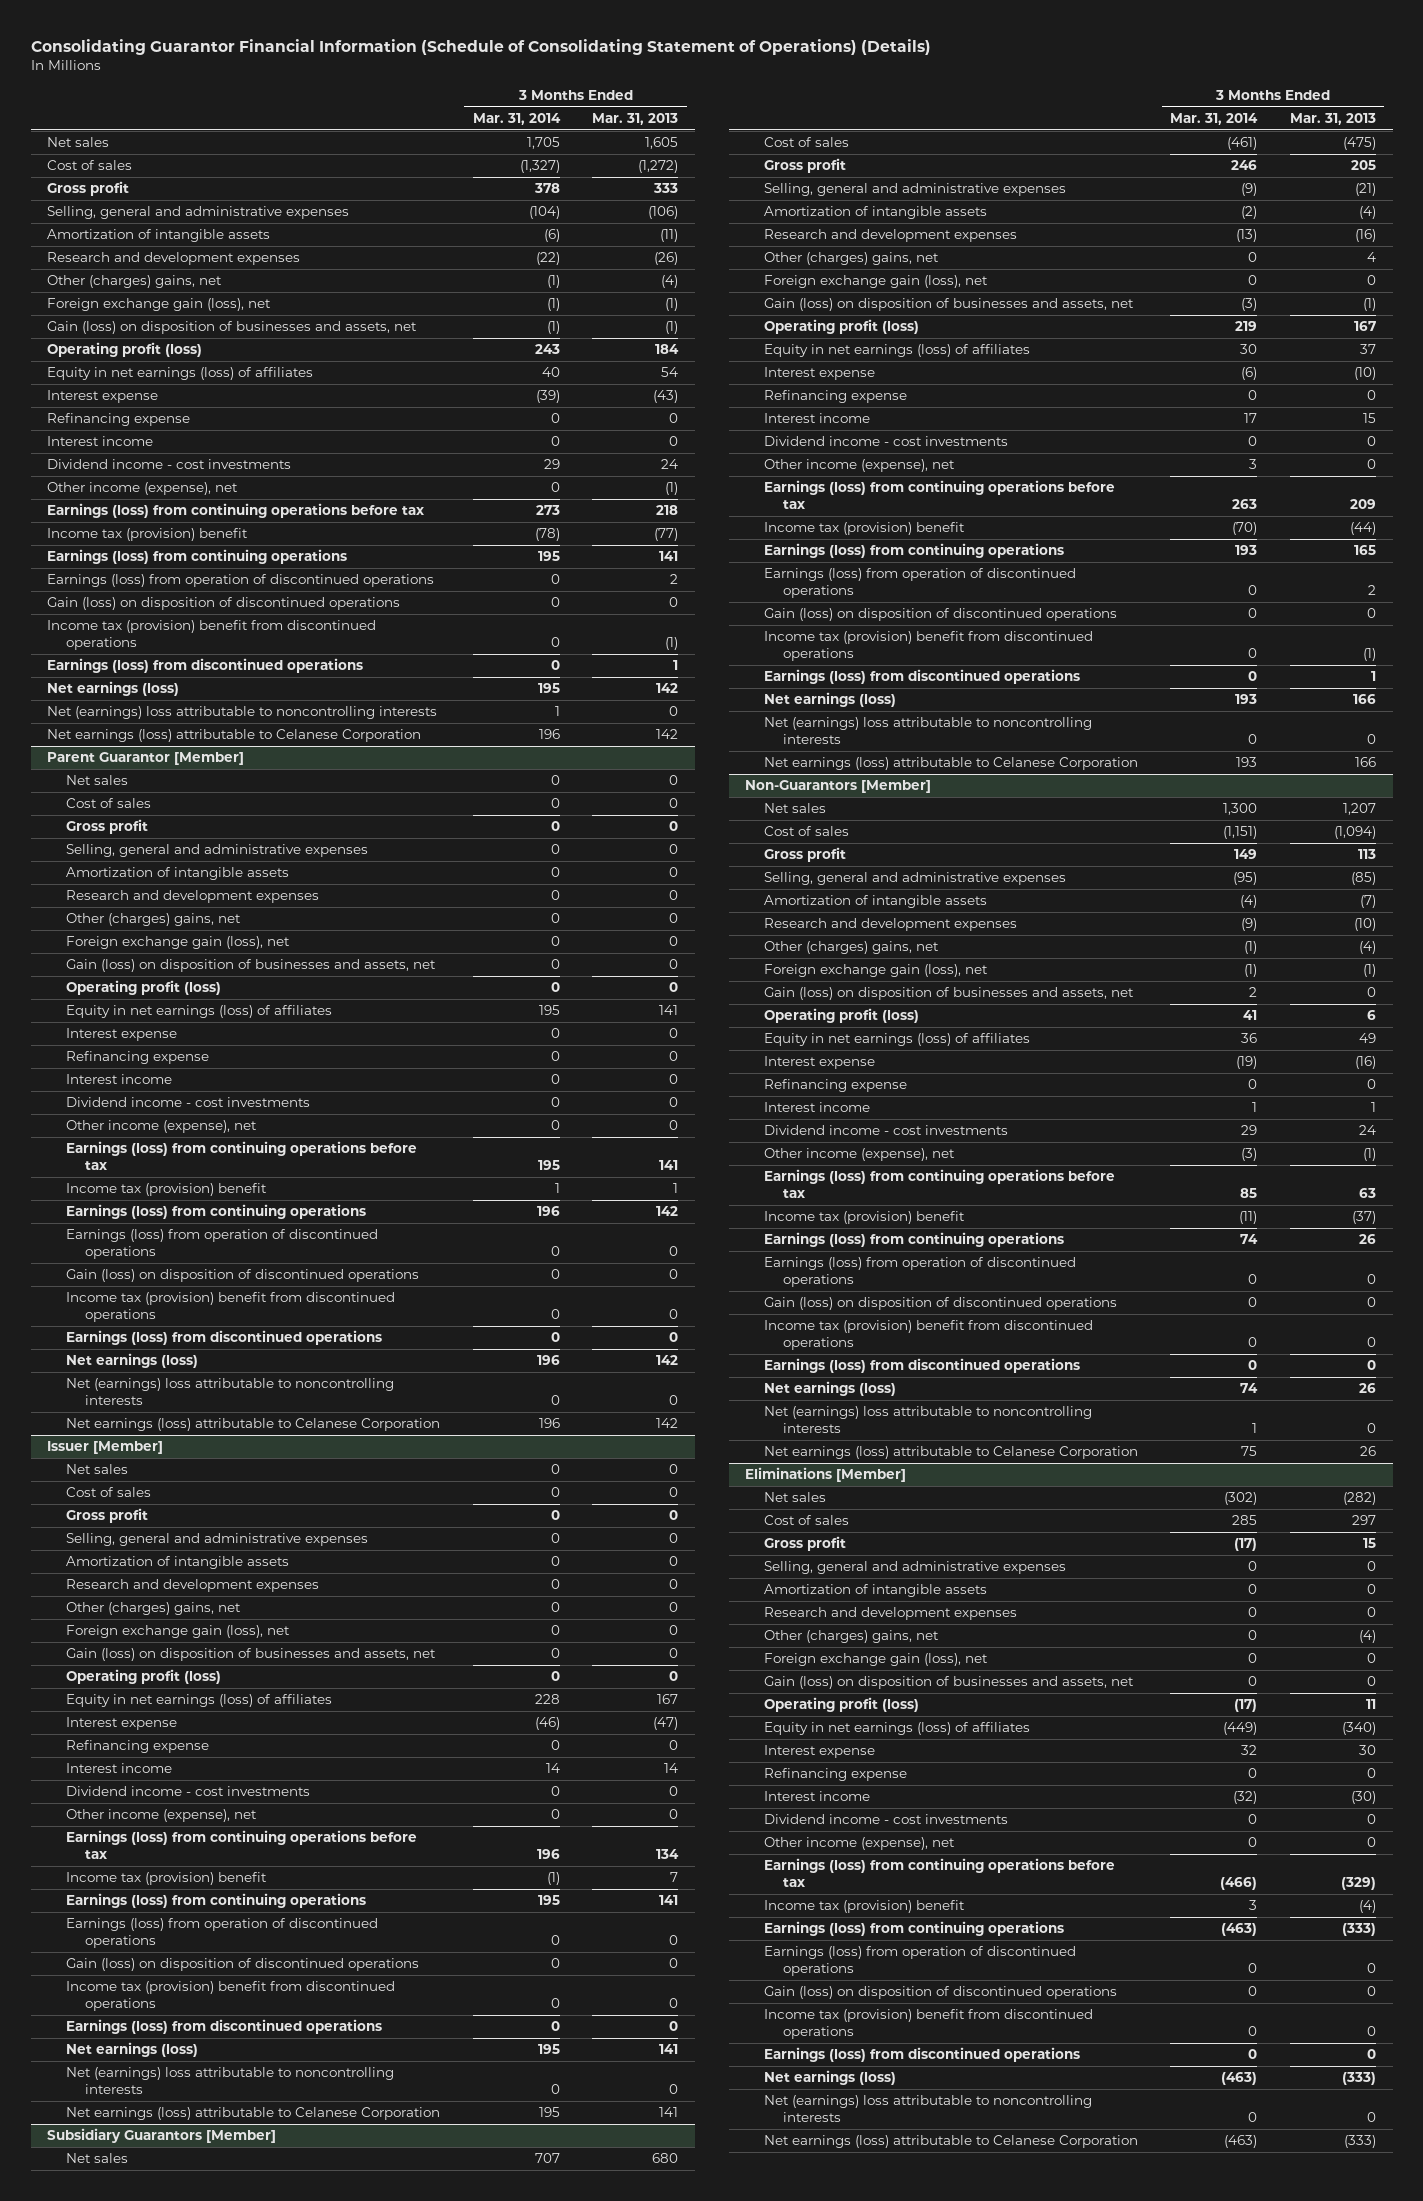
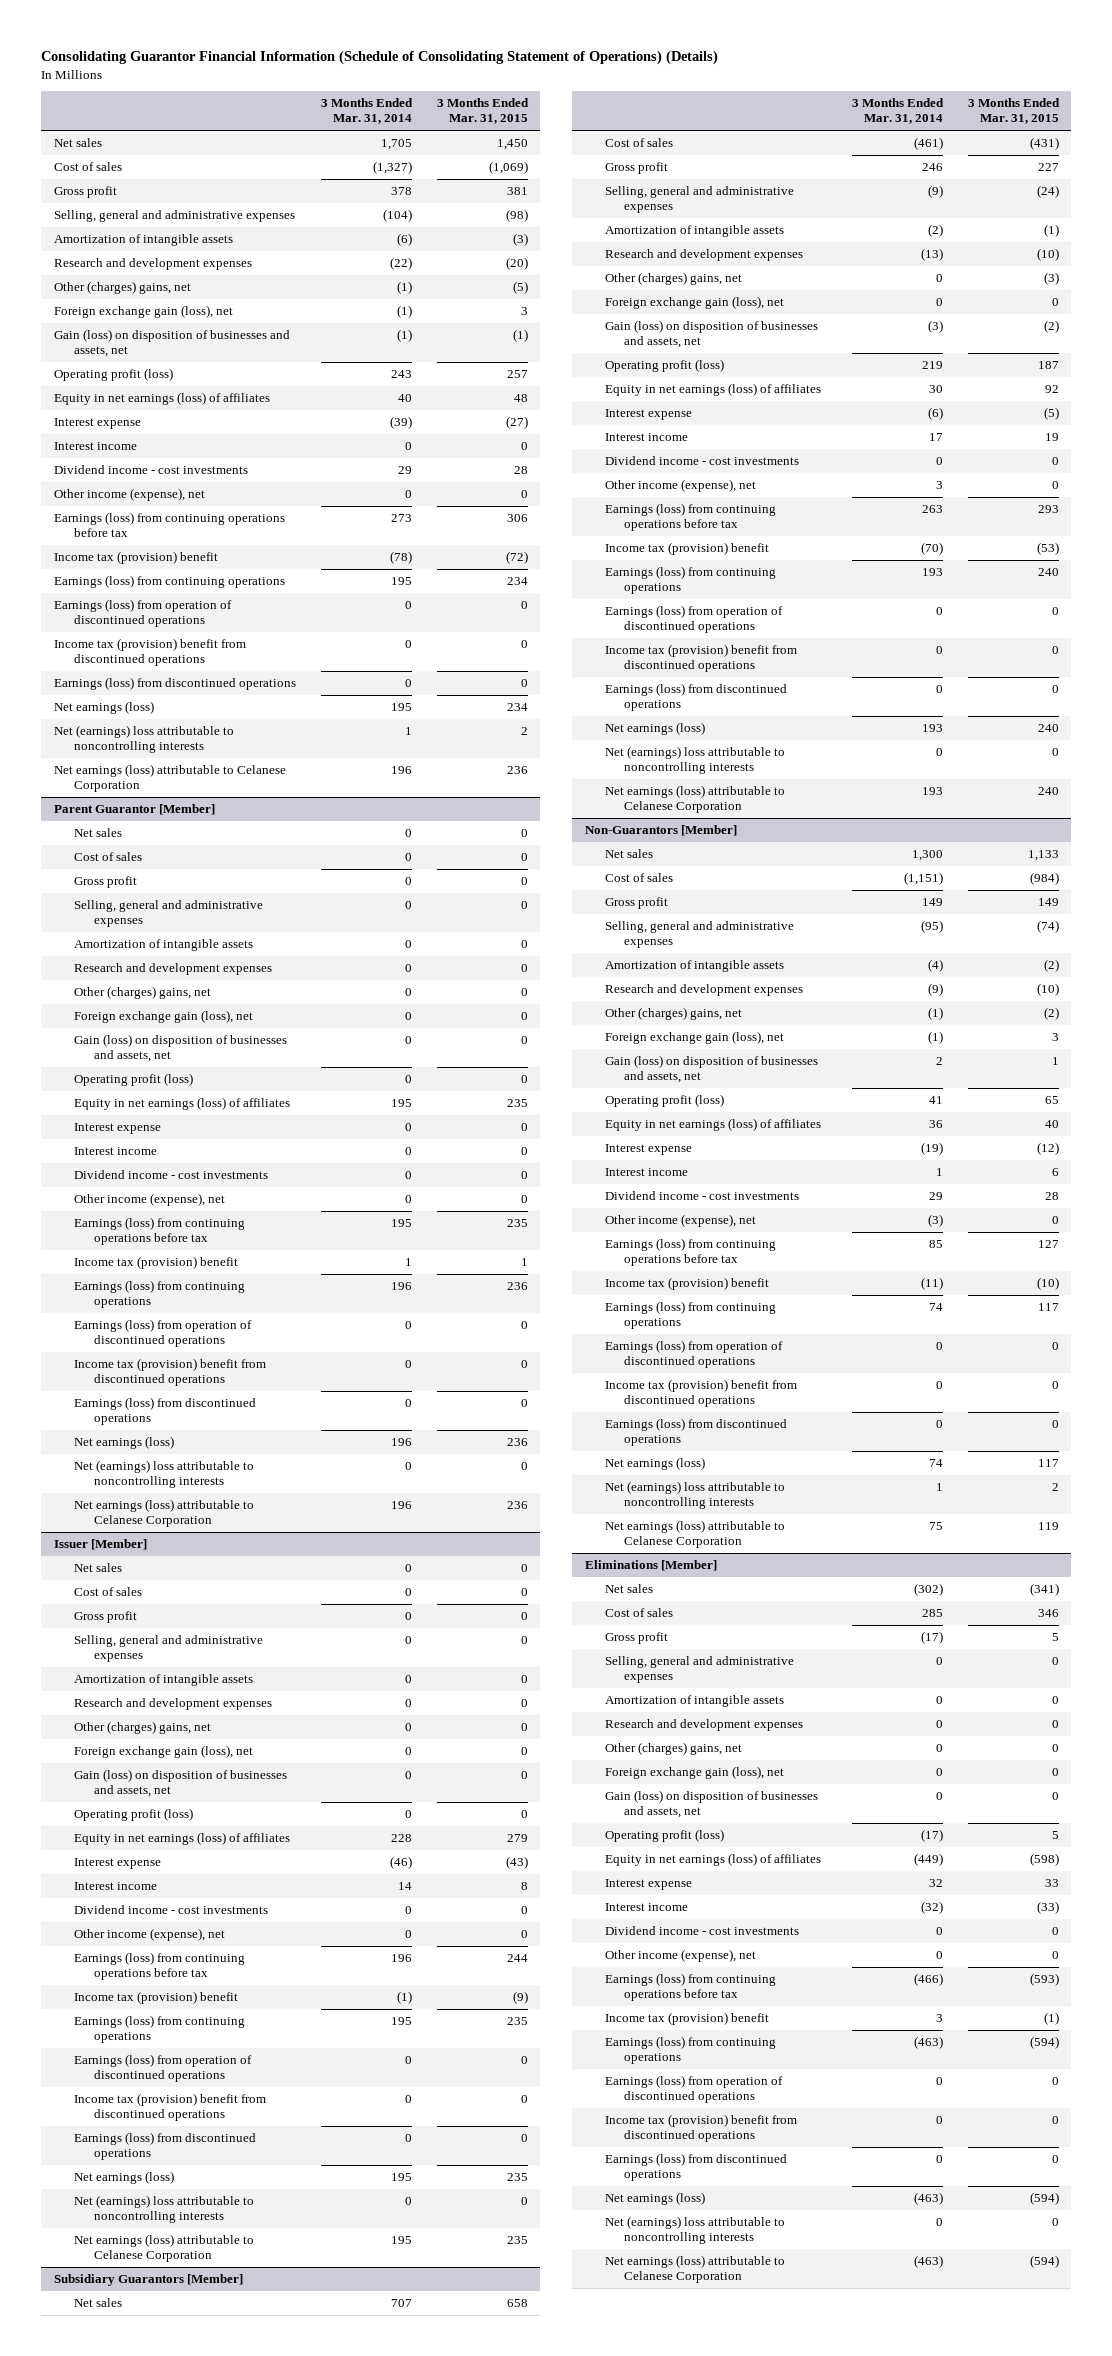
[592,113,679,126] Mar. 31, 2013 -> none
none -> [436,98,529,125] 3 Months Ended Mar. 31, 2015
[47,413,191,427] Refinancing expense -> none
[47,597,401,611] Gain (loss) on disposition of discontinued operations -> none
[65,1051,209,1065] Refinancing expense -> none
[65,1269,419,1283] Gain (loss) on disposition of discontinued operations -> none
[65,1740,209,1754] Refinancing expense -> none
[65,1958,419,1972] Gain (loss) on disposition of discontinued operations -> none
[763,390,907,404] Refinancing expense -> none
[763,608,1117,622] Gain (loss) on disposition of discontinued operations -> none
[763,1079,907,1093] Refinancing expense -> none
[763,1297,1117,1311] Gain (loss) on disposition of discontinued operations -> none
[763,1768,907,1782] Refinancing expense -> none
[763,1986,1117,2000] Gain (loss) on disposition of discontinued operations -> none

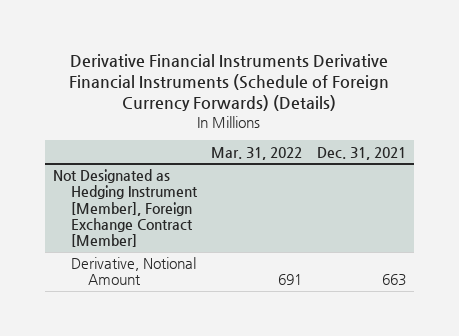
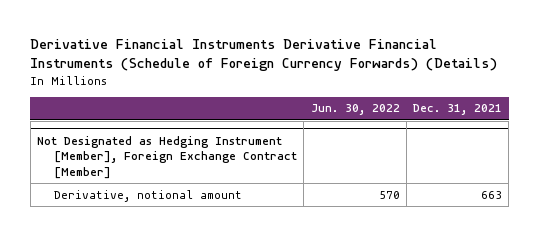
[211,146,303,160] Mar. 31, 2022 -> none
none -> [310,104,400,116] Jun. 30, 2022
[70,257,196,286] Derivative, Notional Amount -> [54,189,243,202] Derivative, notional amount

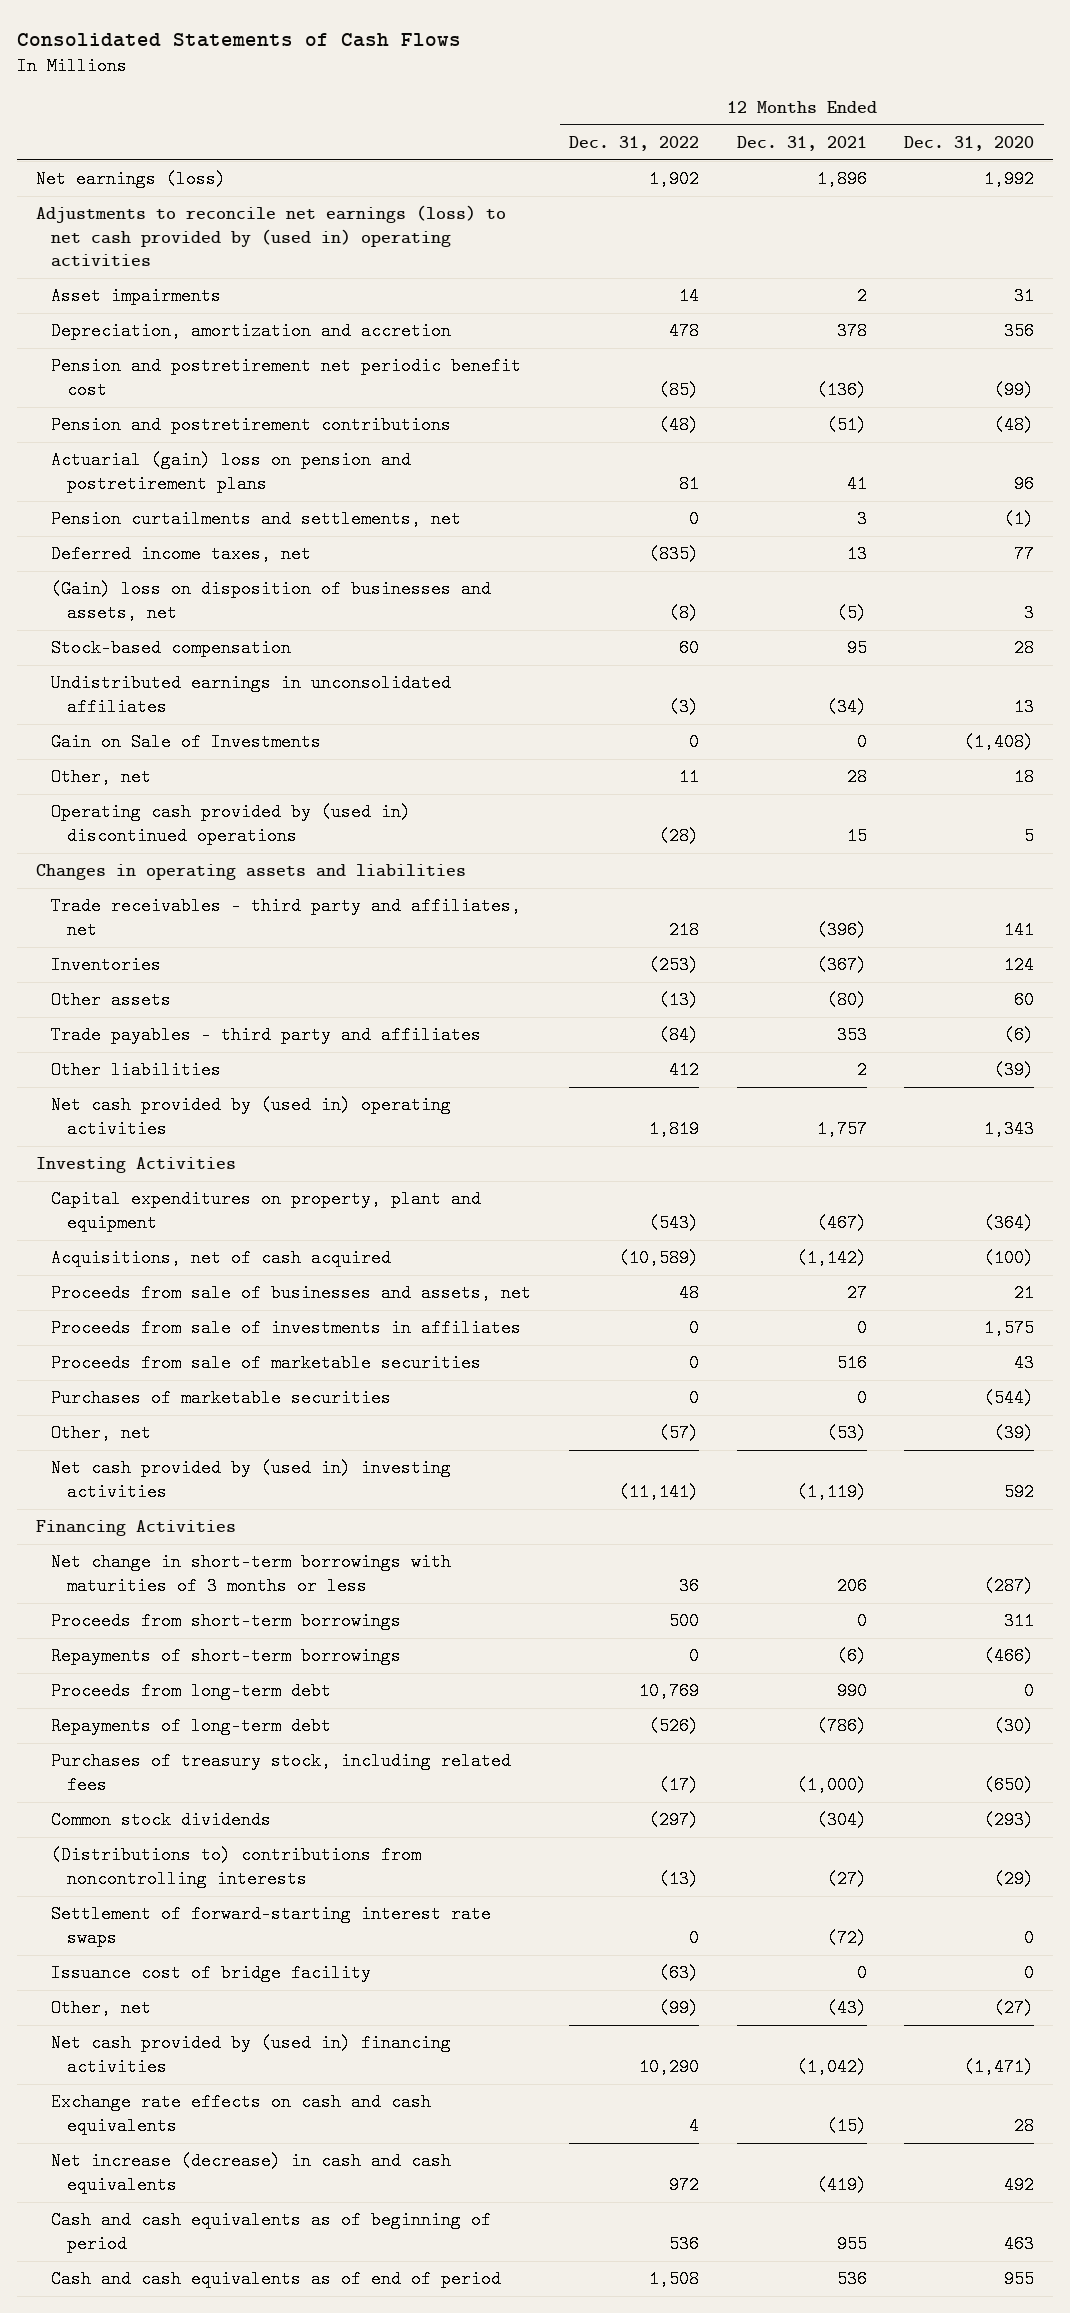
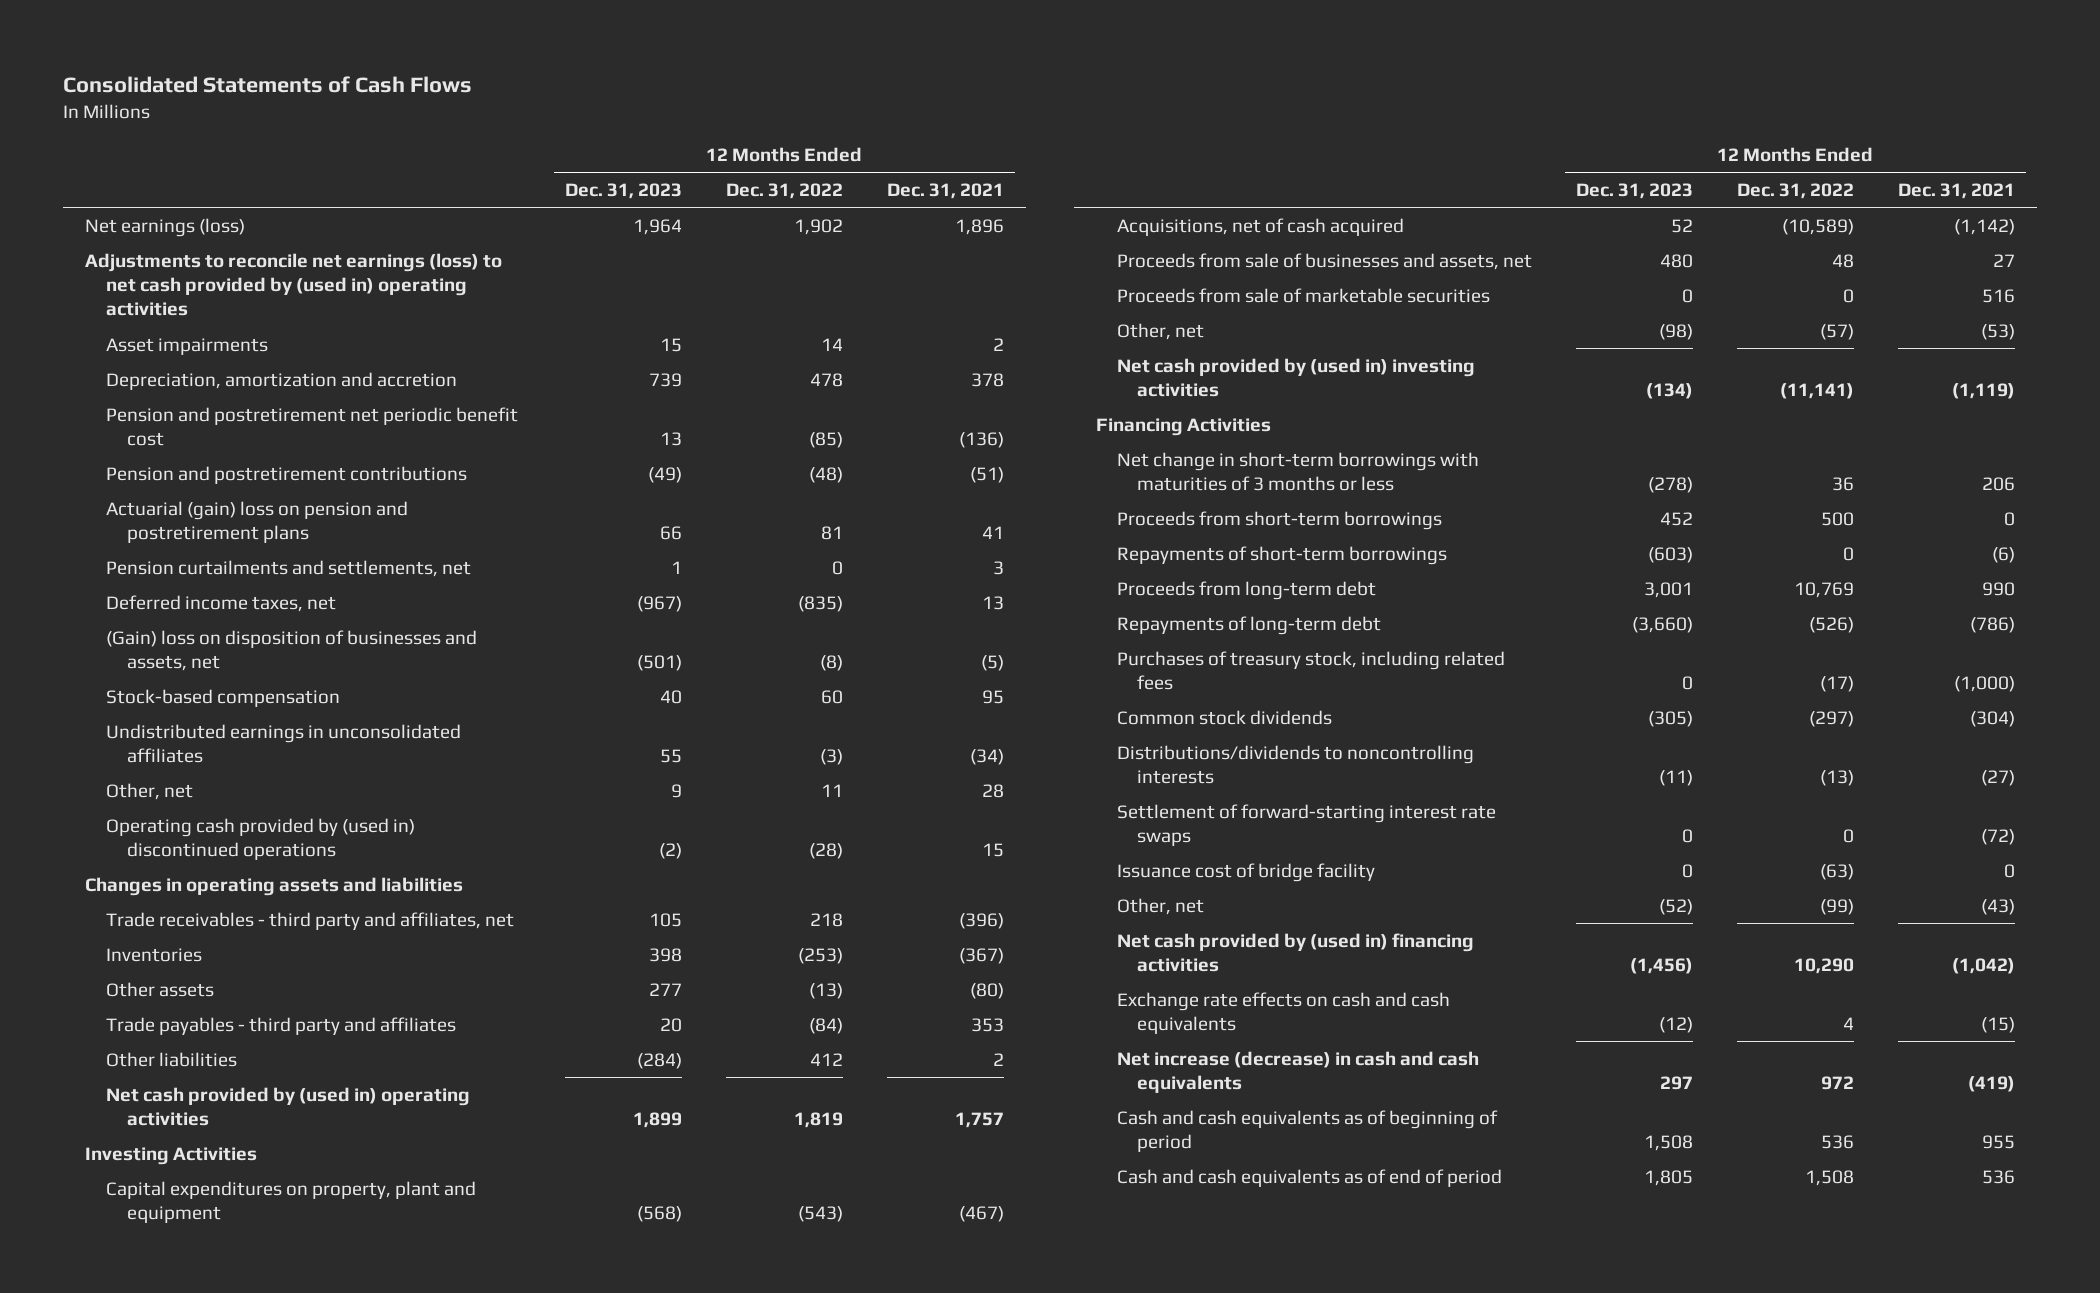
[904,135,1035,151] Dec. 31, 2020 -> none
none -> [564,183,682,200] Dec. 31, 2023
[51,733,322,752] Gain on Sale of Investments -> none
[51,1319,522,1338] Proceeds from sale of investments in affiliates -> none
[51,1389,392,1408] Purchases of marketable securities -> none
[51,1846,422,1888] (Distributions to) contributions from noncontrolling interests -> [1116,744,1474,785] Distributions/dividends to noncontrolling interests

